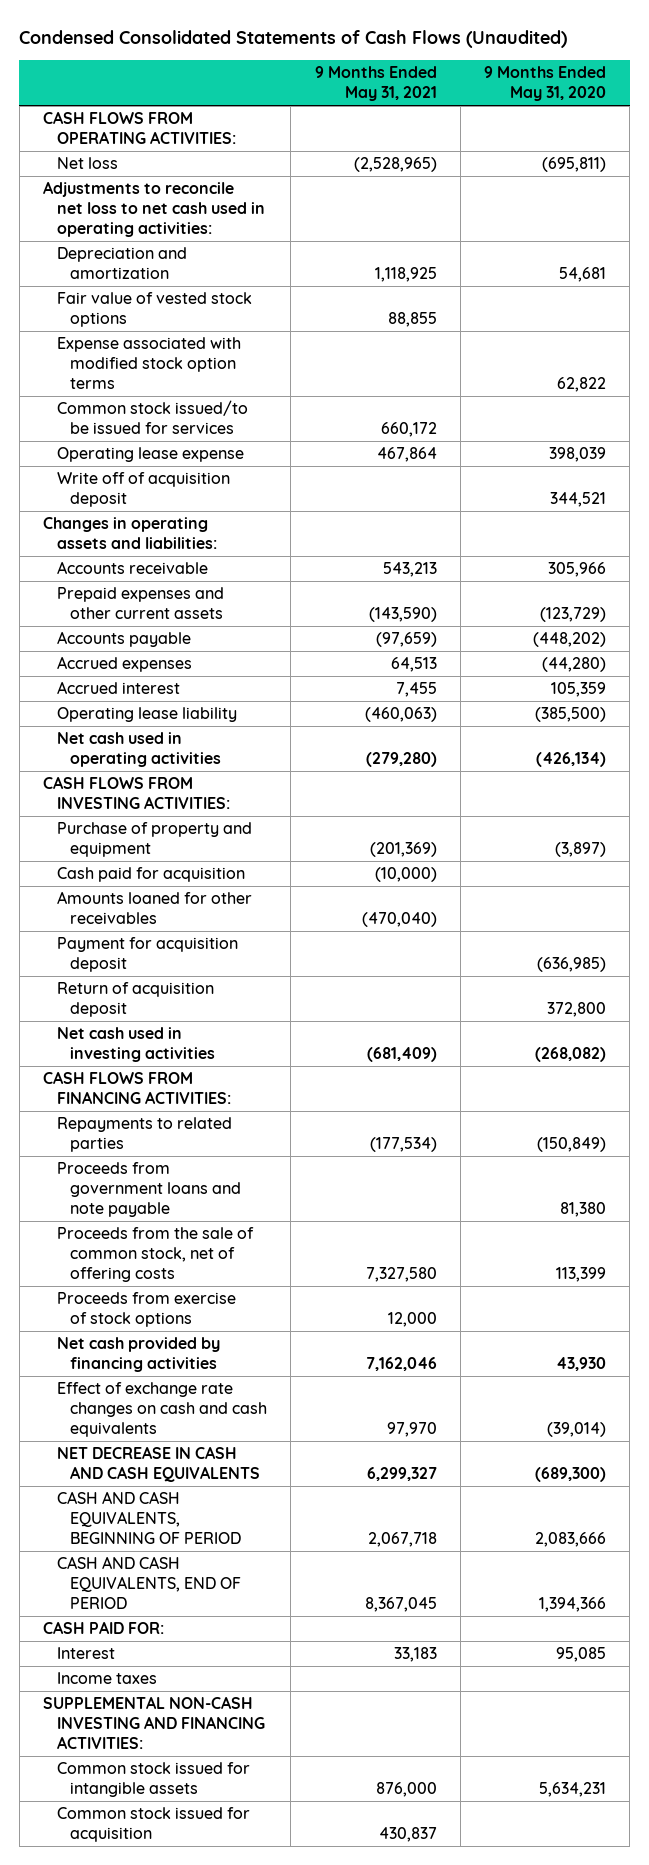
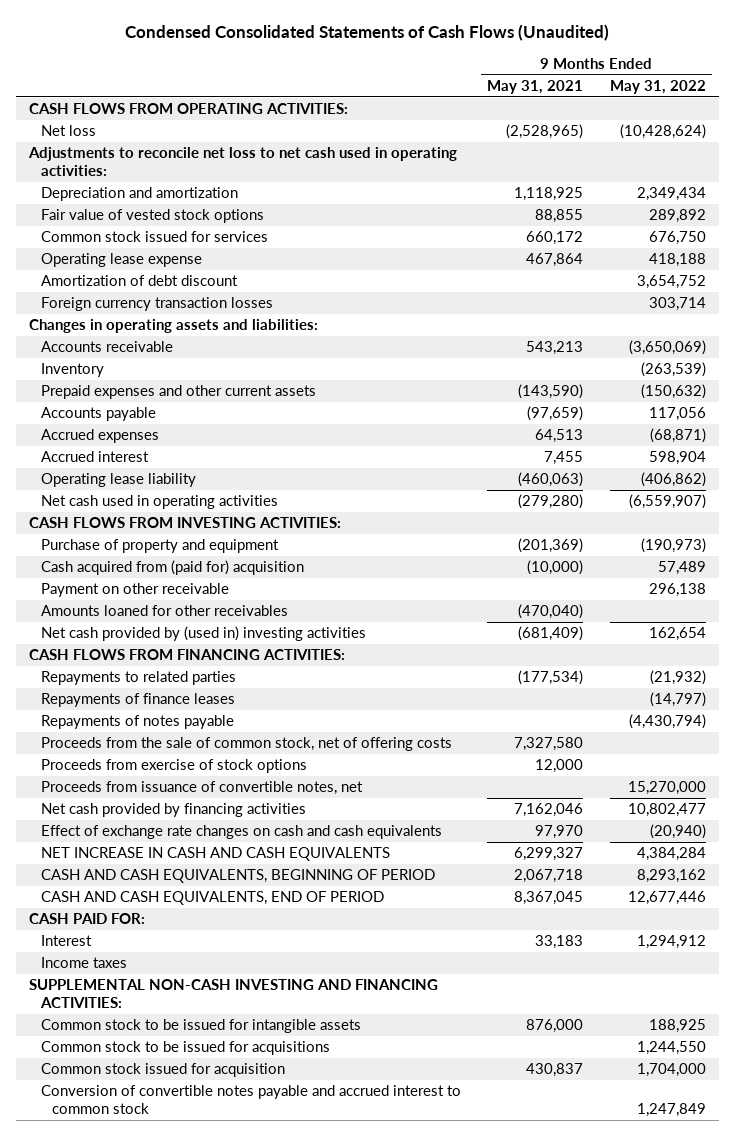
[483,66,606,101] 9 Months Ended May 31, 2020 -> none
none -> [609,80,706,95] May 31, 2022
[56,337,241,389] Expense associated with modified stock option terms -> none
[56,400,248,435] Common stock issued/to be issued for services -> [40,231,268,243] Common stock issued for services
[56,472,230,508] Write off of acquisition deposit -> none
none -> [40,275,238,287] Amortization of debt discount
none -> [40,297,273,312] Foreign currency transaction losses
none -> [40,363,104,378] Inventory
[56,867,245,883] Cash paid for acquisition -> [40,560,304,576] Cash acquired from (paid for) acquisition
none -> [40,583,229,598] Payment on other receivable
[56,937,238,973] Payment for acquisition deposit -> none
[56,982,214,1018] Return of acquisition deposit -> none
[56,1027,216,1063] Net cash used in investing activities -> [40,626,366,642] Net cash provided by (used in) investing activities
[56,1162,242,1217] Proceeds from government loans and note payable -> none
none -> [40,693,235,708] Repayments of finance leases
none -> [40,715,234,730] Repayments of notes payable
none -> [40,781,363,796] Proceeds from issuance of convertible notes, net
[56,1446,261,1483] NET DECREASE IN CASH AND CASH EQUIVALENTS -> [40,847,390,862] NET INCREASE IN CASH AND CASH EQUIVALENTS
[56,1762,250,1798] Common stock issued for intangible assets -> [40,1019,361,1034] Common stock to be issued for intangible assets
none -> [40,1041,330,1056] Common stock to be issued for acquisitions
none -> [40,1085,461,1115] Conversion of convertible notes payable and accrued interest to common stock

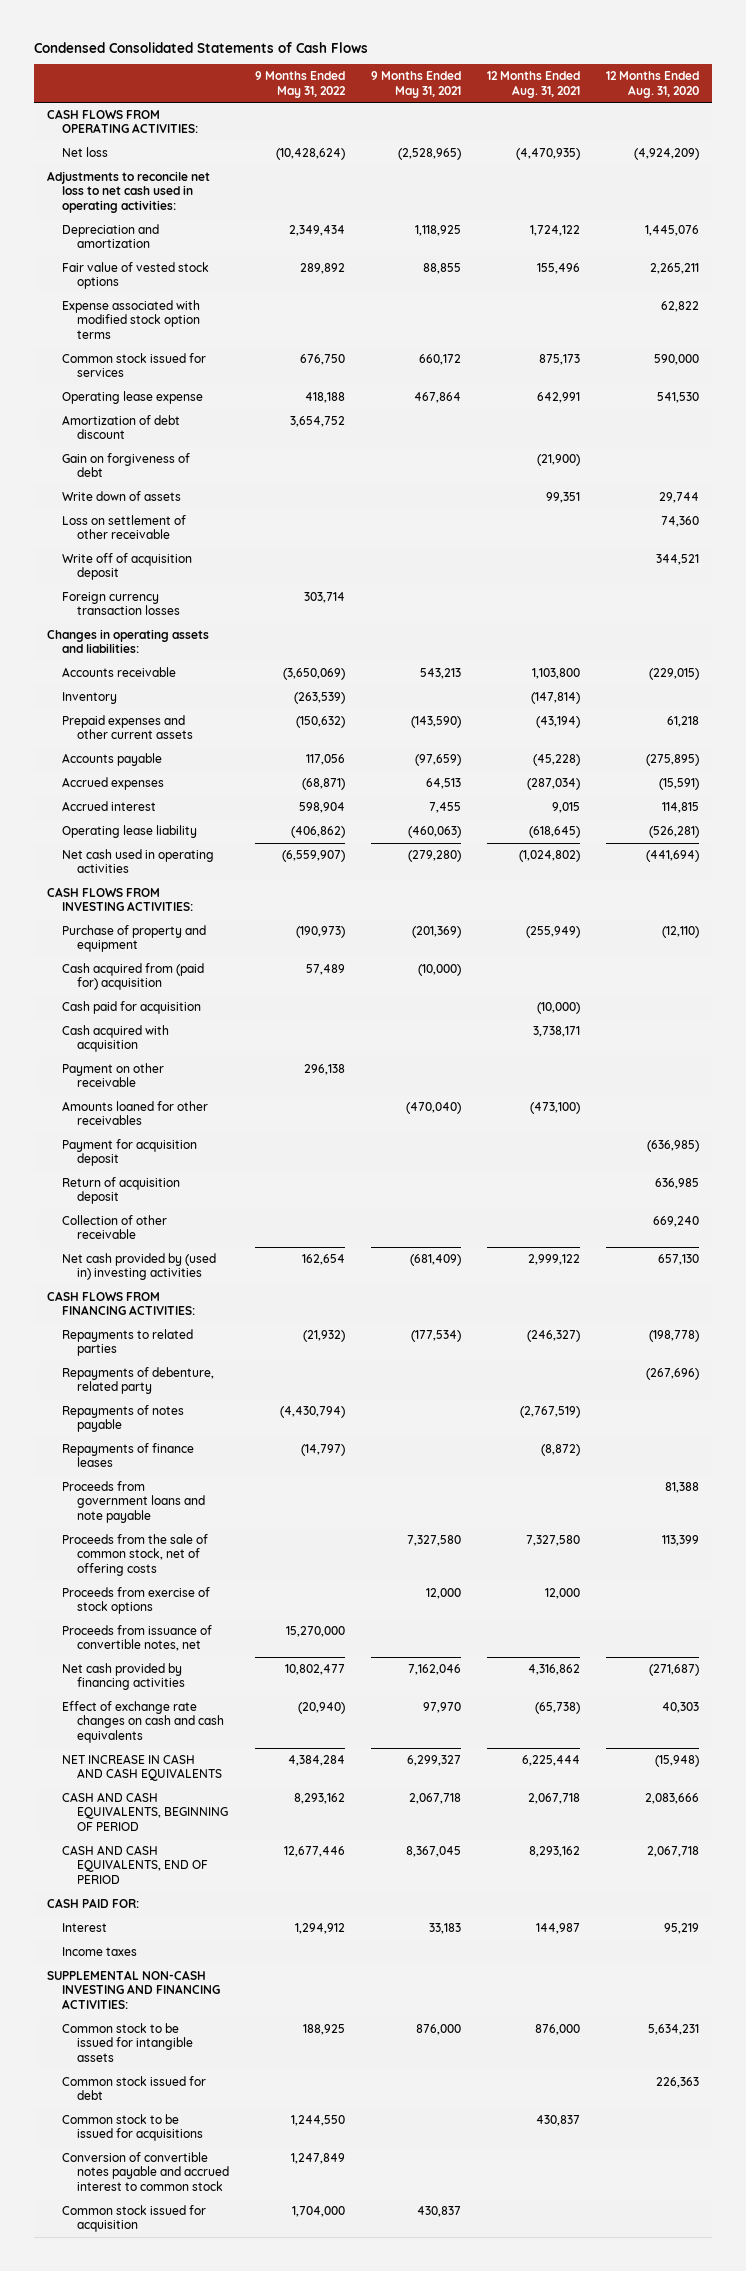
[125,24,610,42] Condensed Consolidated Statements of Cash Flows (Unaudited) -> [34,41,369,53] Condensed Consolidated Statements of Cash Flows
none -> [487,71,581,98] 12 Months Ended Aug. 31, 2021
none -> [606,71,700,98] 12 Months Ended Aug. 31, 2020
none -> [62,299,201,339] Expense associated with modified stock option terms
none -> [62,452,191,478] Gain on forgiveness of debt
none -> [62,490,182,501] Write down of assets
none -> [62,514,187,540] Loss on settlement of other receivable
none -> [62,552,193,581] Write off of acquisition deposit
none -> [62,1000,202,1014] Cash paid for acquisition
none -> [62,1024,170,1053] Cash acquired with acquisition
none -> [62,1138,198,1167] Payment for acquisition deposit
none -> [62,1176,181,1205] Return of acquisition deposit
none -> [62,1214,168,1240] Collection of other receivable
none -> [62,1366,215,1395] Repayments of debenture, related party
[40,693,235,708] Repayments of finance leases -> [62,1442,195,1468] Repayments of finance leases
none -> [62,1480,206,1523] Proceeds from government loans and note payable
none -> [62,2075,207,2101] Common stock issued for debt
[40,1063,285,1078] Common stock issued for acquisition -> [62,2204,207,2233] Common stock issued for acquisition

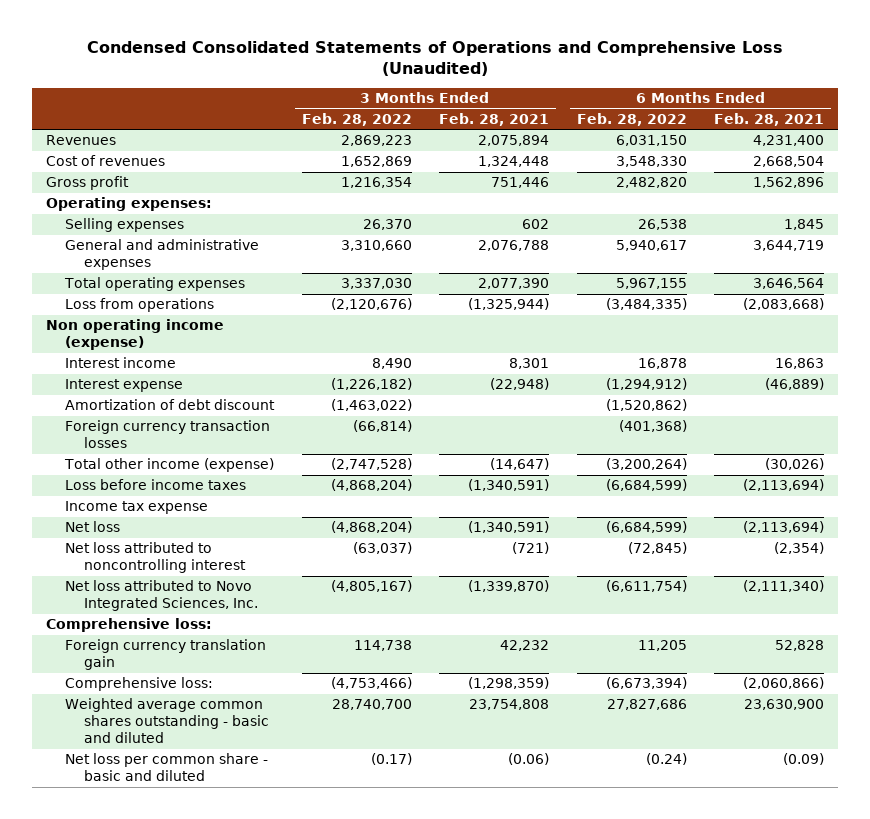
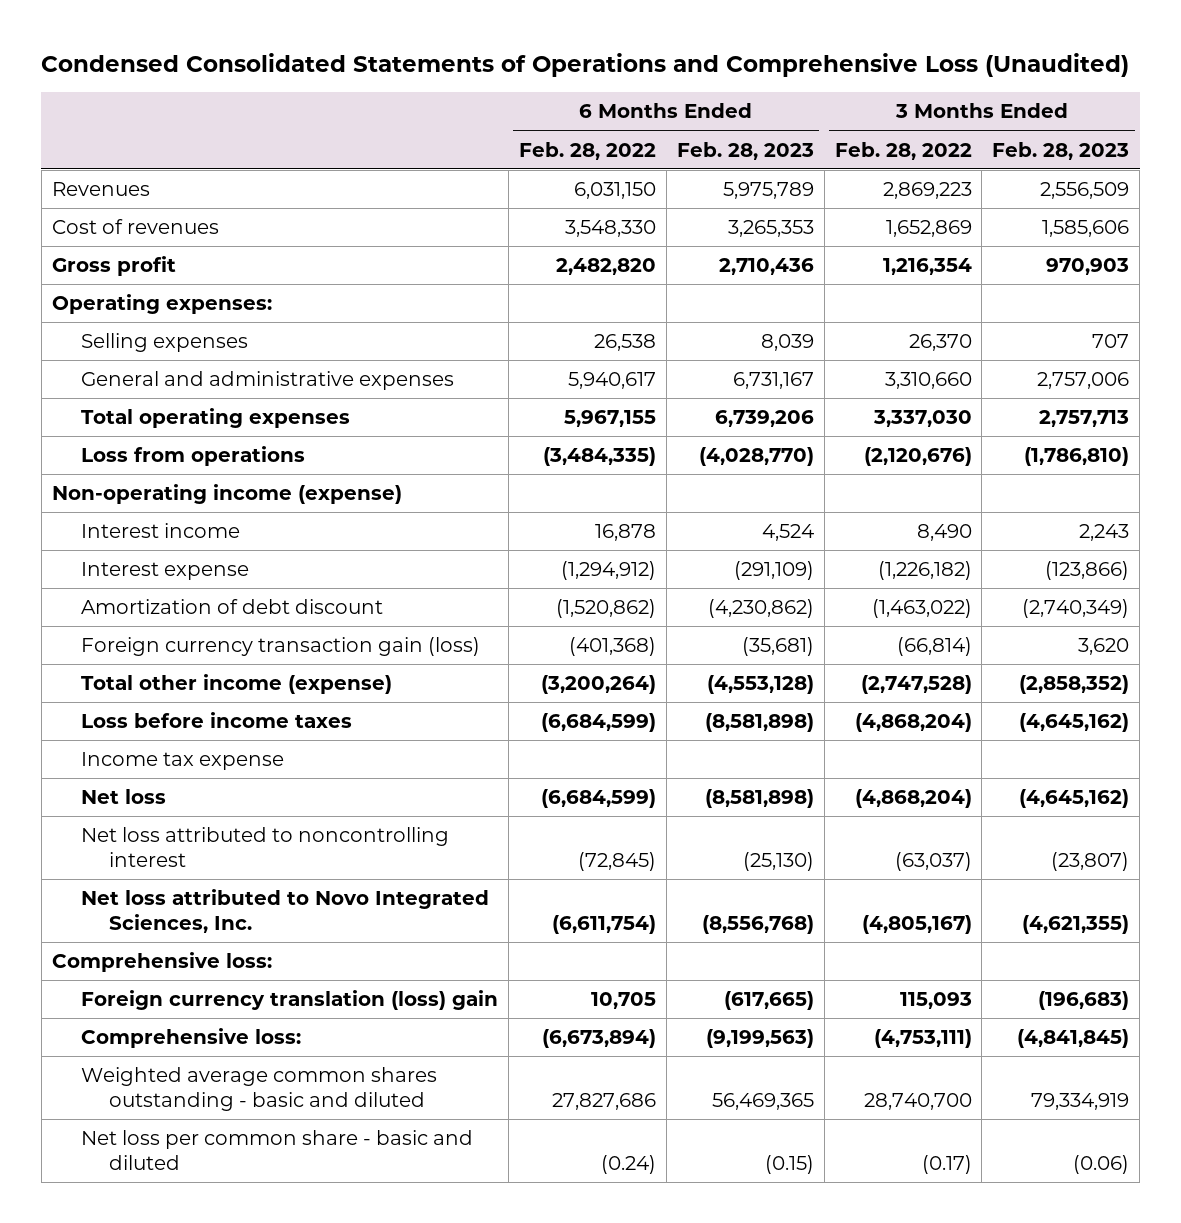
[439,112,550,126] Feb. 28, 2021 -> none
[714,112,825,126] Feb. 28, 2021 -> none
none -> [676,141,814,160] Feb. 28, 2023
none -> [992,141,1130,160] Feb. 28, 2023
[46,319,225,351] Non operating income (expense) -> [51,484,402,505] Non-operating income (expense)
[64,420,270,449] Foreign currency transaction losses -> [80,637,480,657] Foreign currency transaction gain (loss)
[64,639,266,671] Foreign currency translation gain -> [80,990,498,1011] Foreign currency translation (loss) gain
[353,640,412,652] 114,738 -> [899,992,972,1010] 115,093
[637,640,687,652] 11,205 -> [590,992,656,1010] 10,705
[330,677,412,690] (4,753,466) -> [873,1029,972,1049] (4,753,111)
[605,677,687,690] (6,673,394) -> [541,1029,656,1049] (6,673,894)

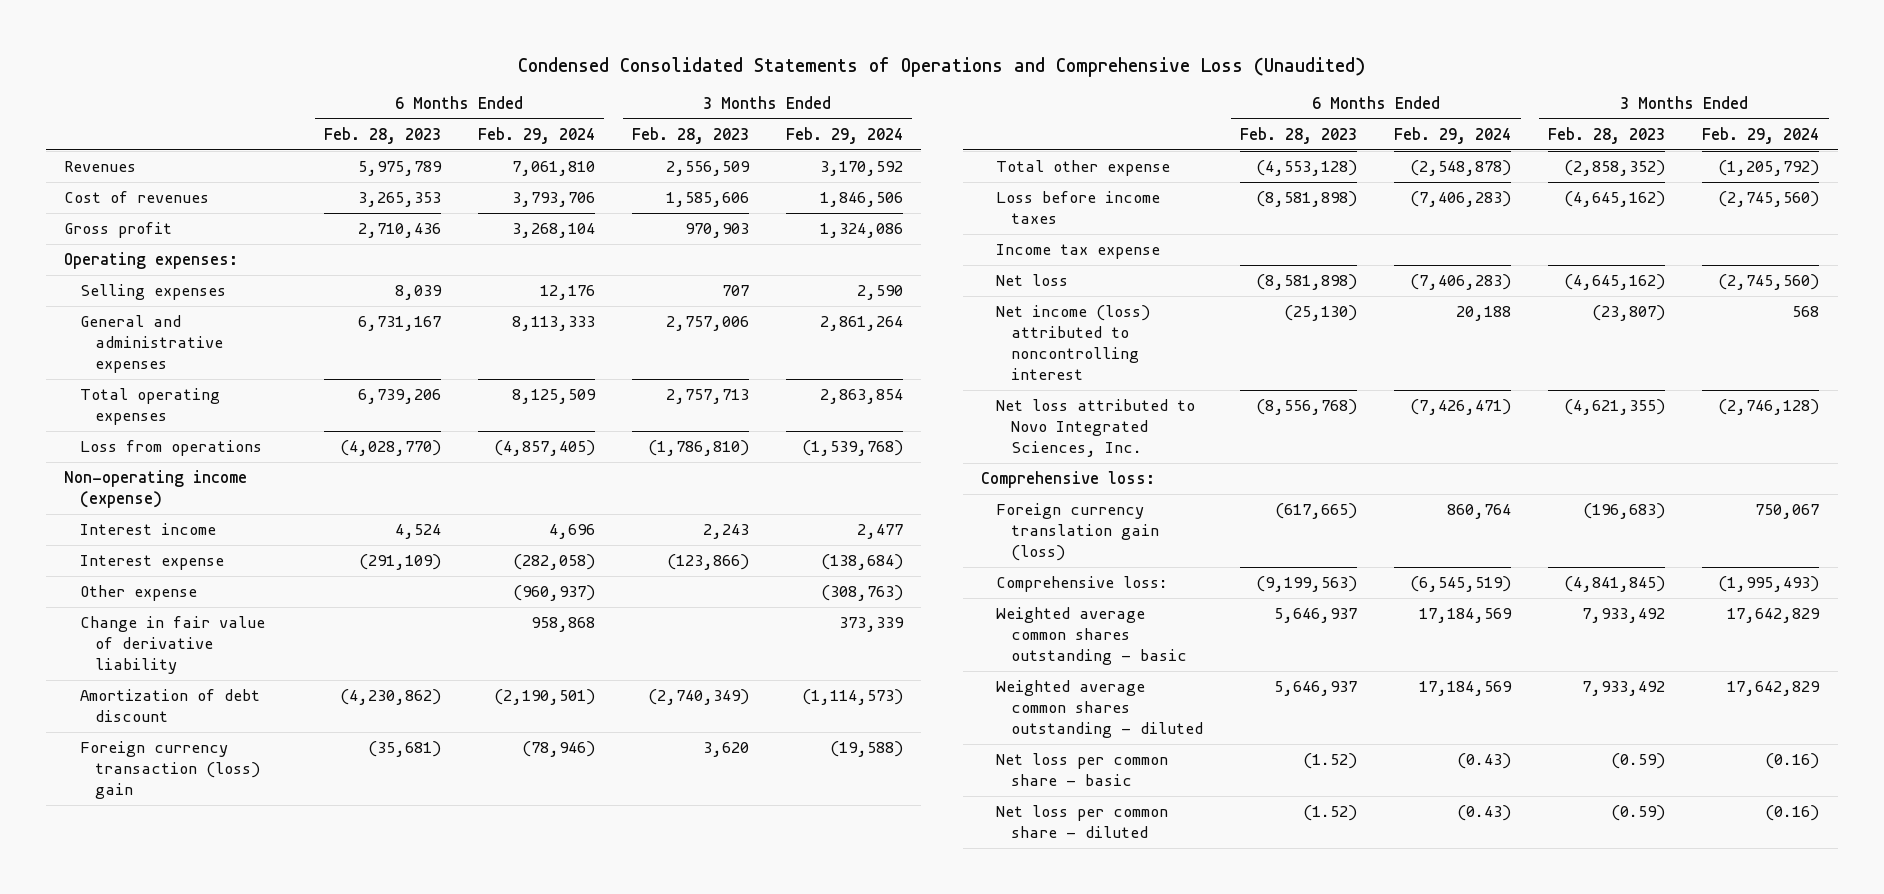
[518,141,656,160] Feb. 28, 2022 -> none
[834,141,972,160] Feb. 28, 2022 -> none
none -> [477,126,595,144] Feb. 29, 2024
none -> [785,126,903,144] Feb. 29, 2024
none -> [79,585,197,602] Other expense
none -> [79,616,265,675] Change in fair value of derivative liability
[80,637,480,657] Foreign currency transaction gain (loss) -> [79,741,260,800] Foreign currency transaction (loss) gain
[80,674,392,695] Total other income (expense) -> [996,160,1171,177] Total other expense
[80,827,449,867] Net loss attributed to noncontrolling interest -> [996,305,1151,381] Net income (loss) attributed to noncontrolling interest
[80,990,498,1011] Foreign currency translation (loss) gain -> [996,503,1160,562] Foreign currency translation gain (loss)
[80,1067,437,1111] Weighted average common shares outstanding - basic and diluted -> [996,607,1188,666] Weighted average common shares outstanding - basic
[711,1092,814,1110] 56,469,365 -> [1274,608,1358,624] 5,646,937
[1031,1092,1130,1110] 79,334,919 -> [1582,608,1666,624] 7,933,492
none -> [996,680,1204,739] Weighted average common shares outstanding - diluted
[80,1130,473,1170] Net loss per common share - basic and diluted -> [996,753,1169,787] Net loss per common share - basic
[764,1154,814,1174] (0.15) -> [1303,753,1358,770] (1.52)
[1073,1154,1130,1174] (0.06) -> [1611,753,1666,770] (0.59)
none -> [996,805,1169,839] Net loss per common share - diluted

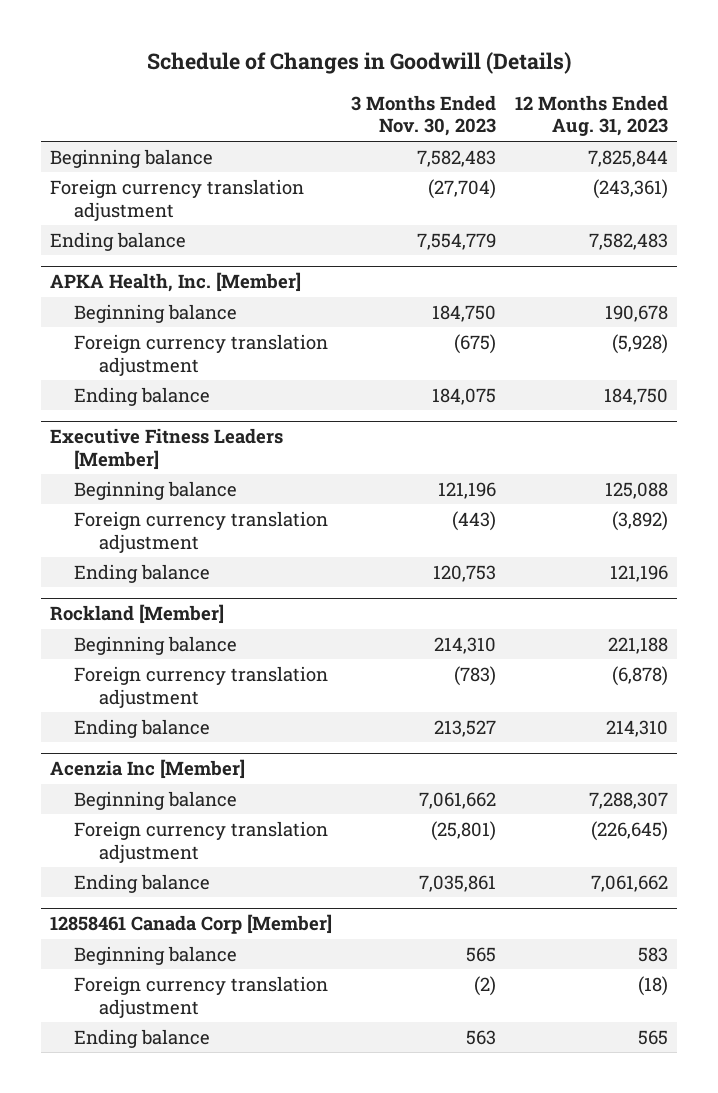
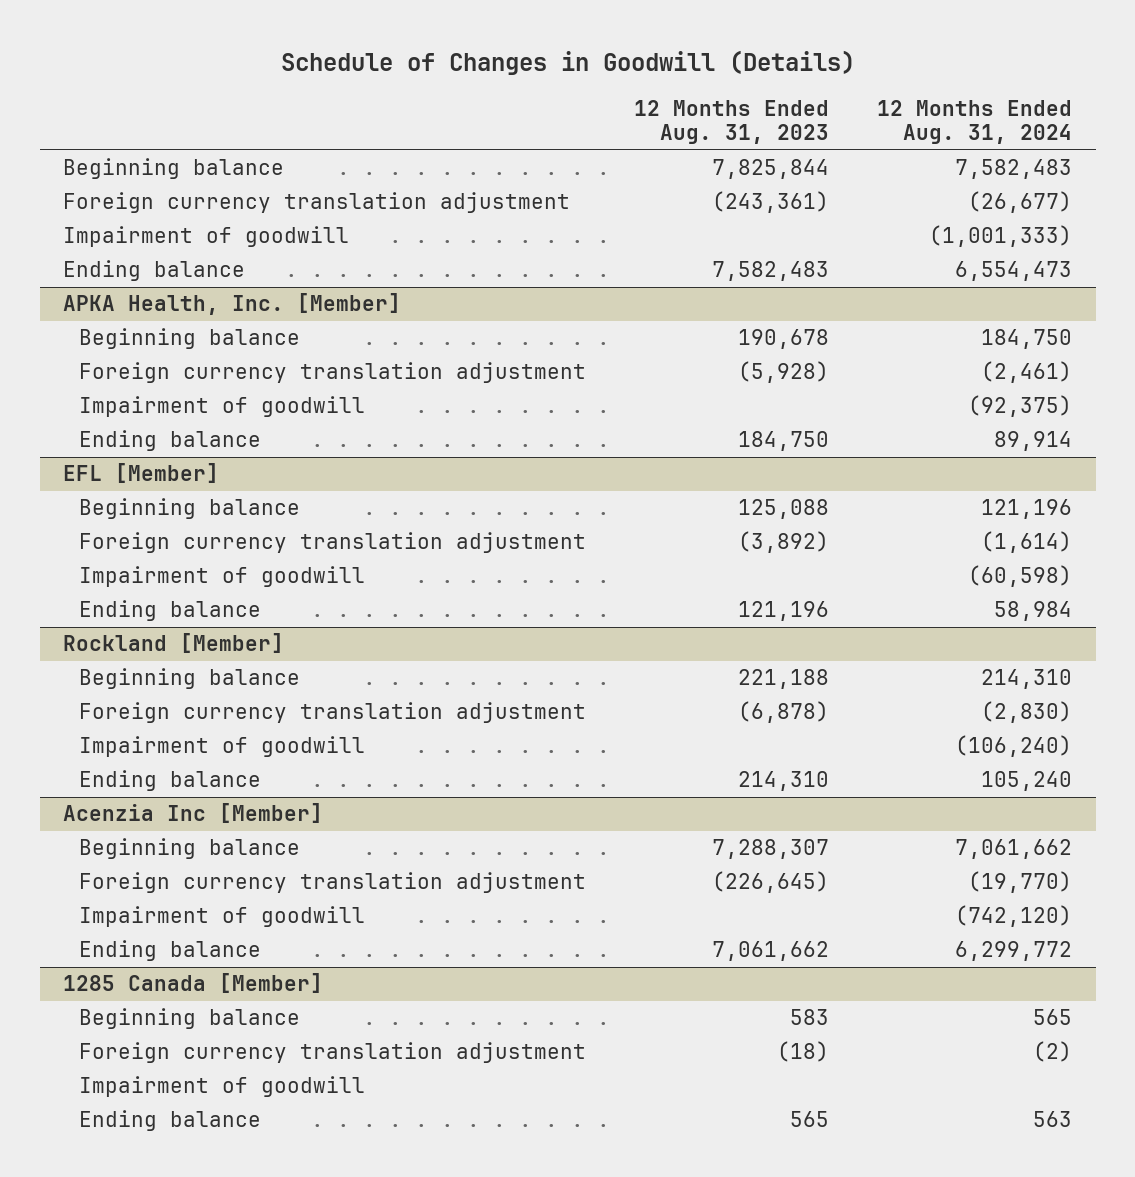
[350,94,496,137] 3 Months Ended Nov. 30, 2023 -> none
none -> [876,99,1072,145] 12 Months Ended Aug. 31, 2024
none -> [63,226,350,248] Impairment of goodwill
none -> [79,396,366,418] Impairment of goodwill
[50,428,284,470] Executive Fitness Leaders [Member] -> [63,463,220,484] EFL [Member]
none -> [79,566,366,588] Impairment of goodwill
none -> [79,736,366,758] Impairment of goodwill
none -> [79,906,366,928] Impairment of goodwill
[50,914,333,935] 12858461 Canada Corp [Member] -> [63,973,324,994] 1285 Canada [Member]
none -> [79,1076,366,1098] Impairment of goodwill

